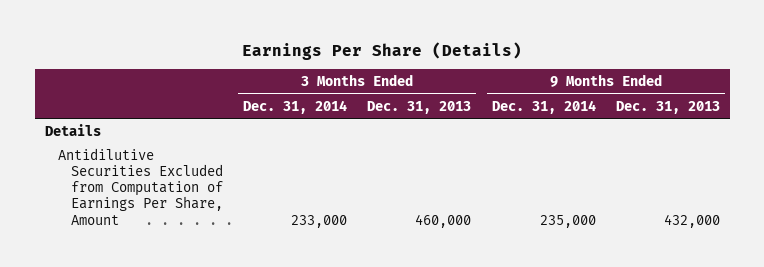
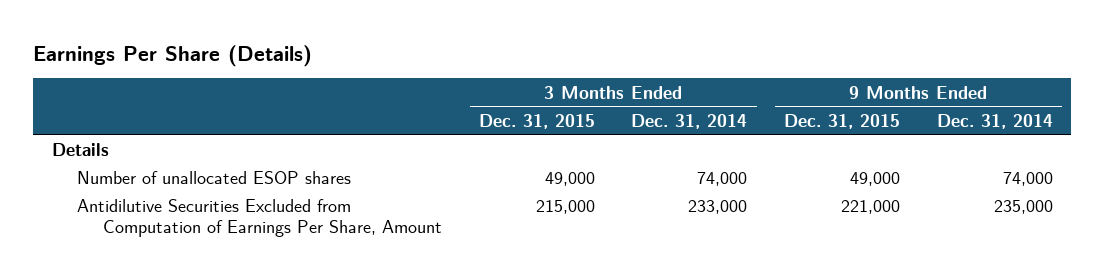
[367,100,472,114] Dec. 31, 2013 -> none
[615,100,720,114] Dec. 31, 2013 -> none
none -> [478,113,595,129] Dec. 31, 2015
none -> [784,113,901,129] Dec. 31, 2015
none -> [77,171,352,185] Number of unallocated ESOP shares

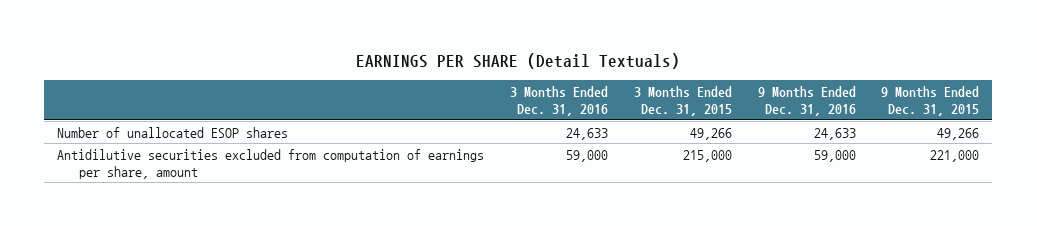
[33,44,313,67] Earnings Per Share (Details) -> [356,53,681,70] EARNINGS PER SHARE (Detail Textuals)
[631,113,748,129] Dec. 31, 2014 -> none
[936,113,1053,129] Dec. 31, 2014 -> none
none -> [509,86,608,117] 3 Months Ended Dec. 31, 2016
none -> [757,86,856,117] 9 Months Ended Dec. 31, 2016
[51,143,109,157] Details -> none
[544,172,595,187] 49,000 -> [689,127,732,140] 49,266
[850,172,901,187] 49,000 -> [937,127,980,140] 49,266
[77,199,443,238] Antidilutive Securities Excluded from Computation of Earnings Per Share, Amount -> [57,148,485,179] Antidilutive securities excluded from computation of earnings per share, amount

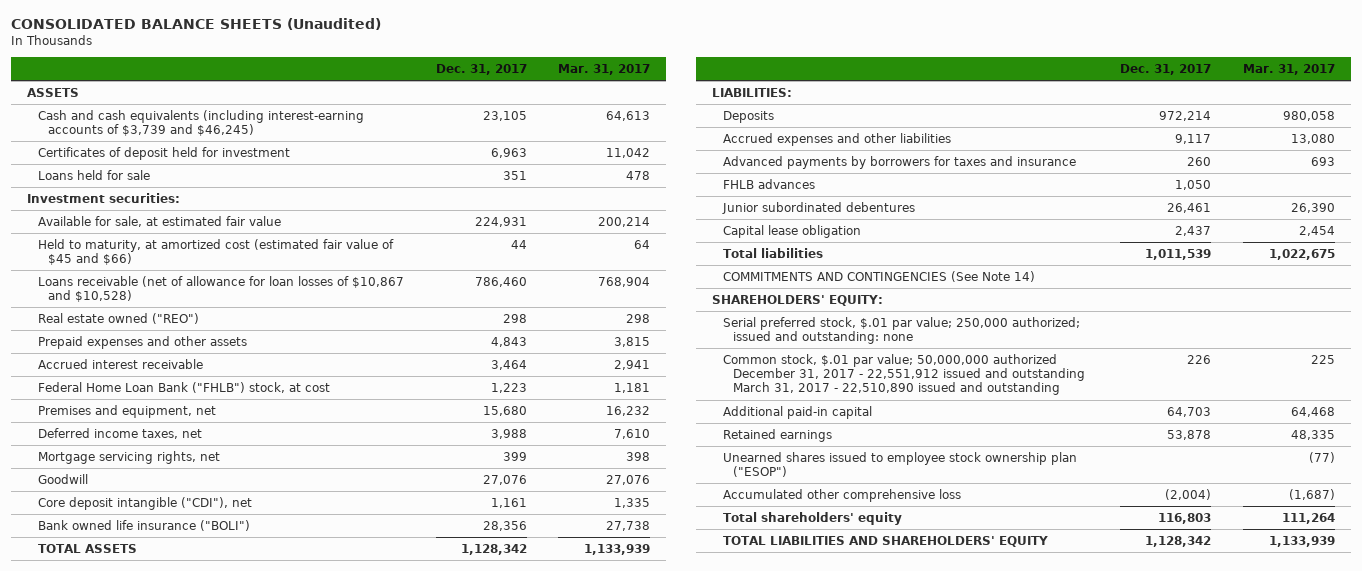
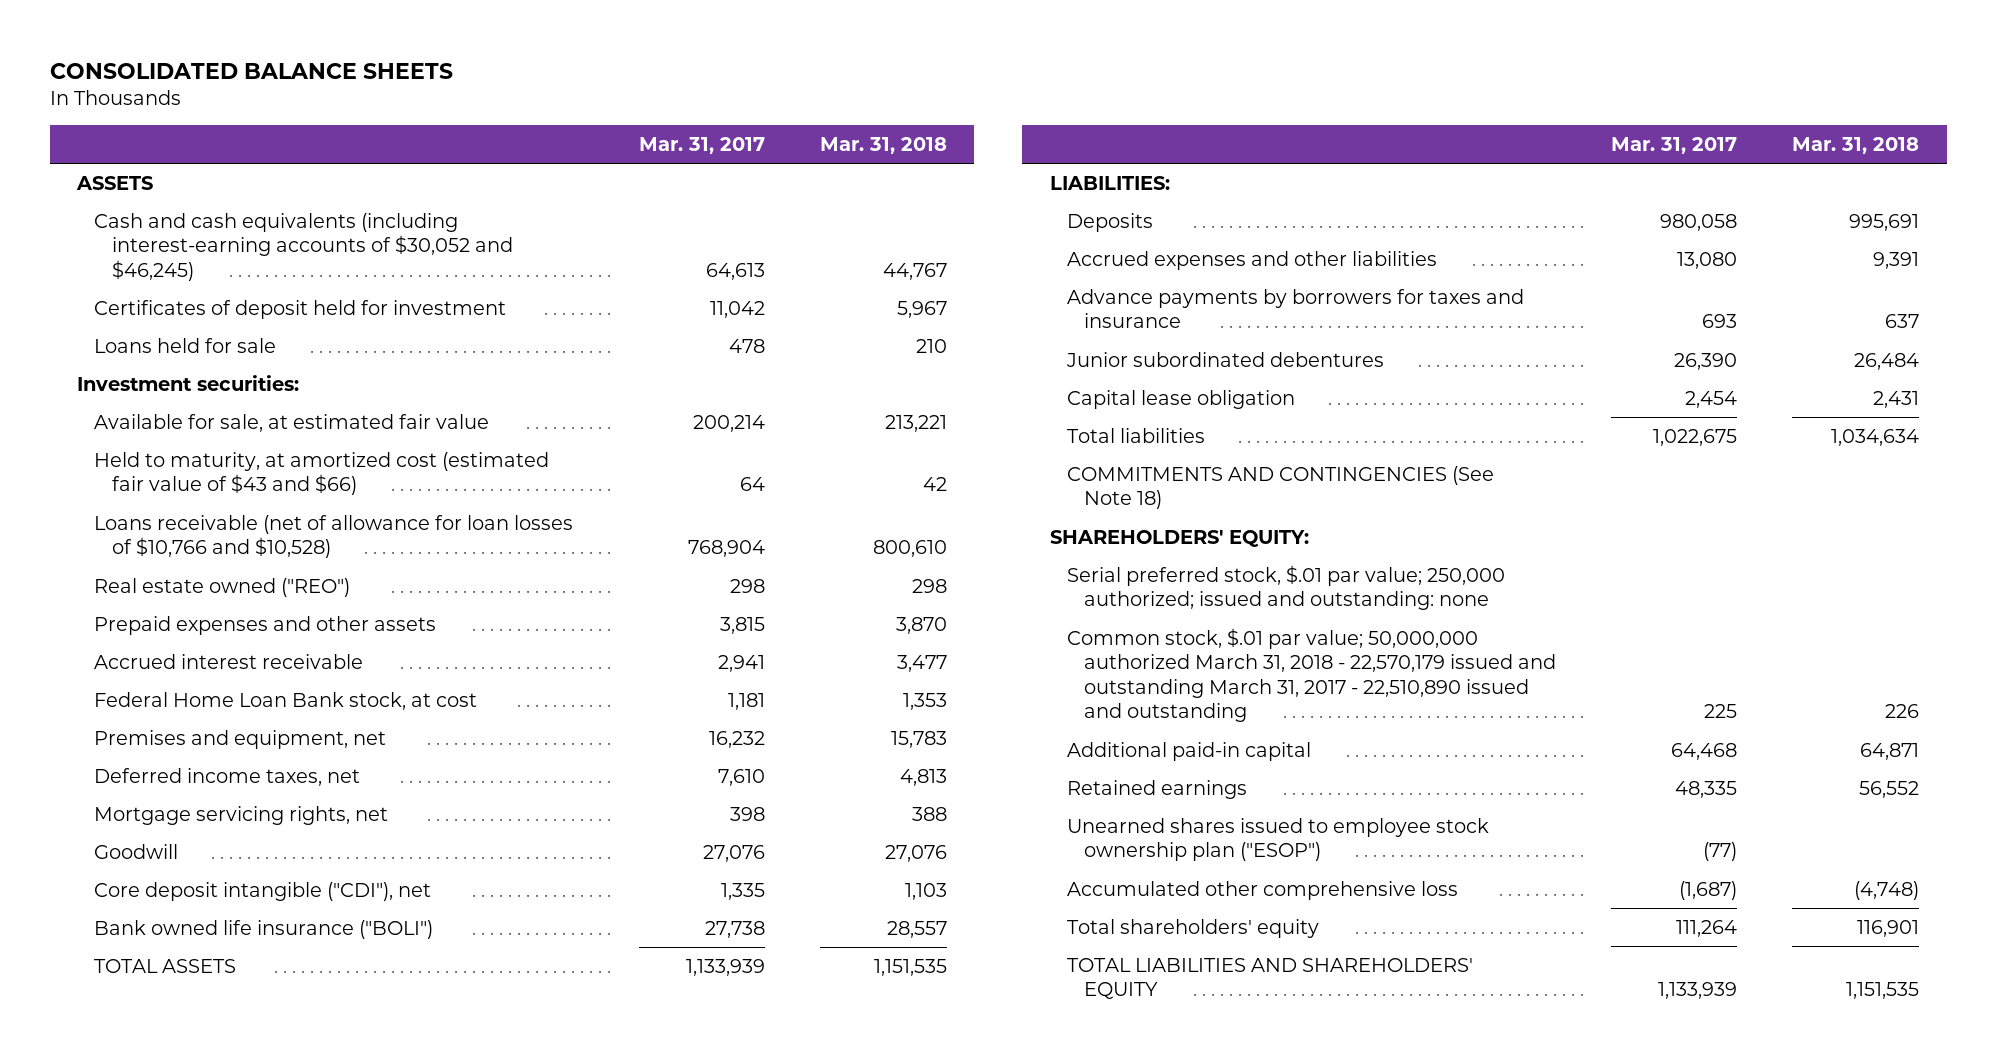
[10,18,381,31] CONSOLIDATED BALANCE SHEETS (Unaudited) -> [49,63,453,80] CONSOLIDATED BALANCE SHEETS
[435,63,527,75] Dec. 31, 2017 -> none
none -> [819,136,947,154] Mar. 31, 2018
[37,109,364,137] Cash and cash equivalents (including interest-earning accounts of $3,739 and $46,245) -> [94,212,513,281] Cash and cash equivalents (including interest-earning accounts of $30,052 and $46,245)
[37,238,394,266] Held to maturity, at amortized cost (estimated fair value of $45 and $66) -> [94,451,550,496] Held to maturity, at amortized cost (estimated fair value of $43 and $66)
[37,275,404,303] Loans receivable (net of allowance for loan losses of $10,867 and $10,528) -> [94,514,574,559] Loans receivable (net of allowance for loan losses of $10,766 and $10,528)
[37,381,330,393] Federal Home Loan Bank ("FHLB") stock, at cost -> [94,691,478,710] Federal Home Loan Bank stock, at cost
[722,178,815,189] FHLB advances -> none
[722,155,1076,169] Advanced payments by borrowers for taxes and insurance -> [1067,288,1525,329] Advance payments by borrowers for taxes and insurance
[722,270,1035,282] COMMITMENTS AND CONTINGENCIES (See Note 14) -> [1067,465,1495,510] COMMITMENTS AND CONTINGENCIES (See Note 18)
[722,353,1086,396] Common stock, $.01 par value; 50,000,000 authorized December 31, 2017 - 22,551,912 issued and outstanding March 31, 2017 - 22,510,890 issued and outstanding -> [1067,627,1557,723] Common stock, $.01 par value; 50,000,000 authorized March 31, 2018 - 22,570,179 issued and outstanding March 31, 2017 - 22,510,890 issued and outstanding

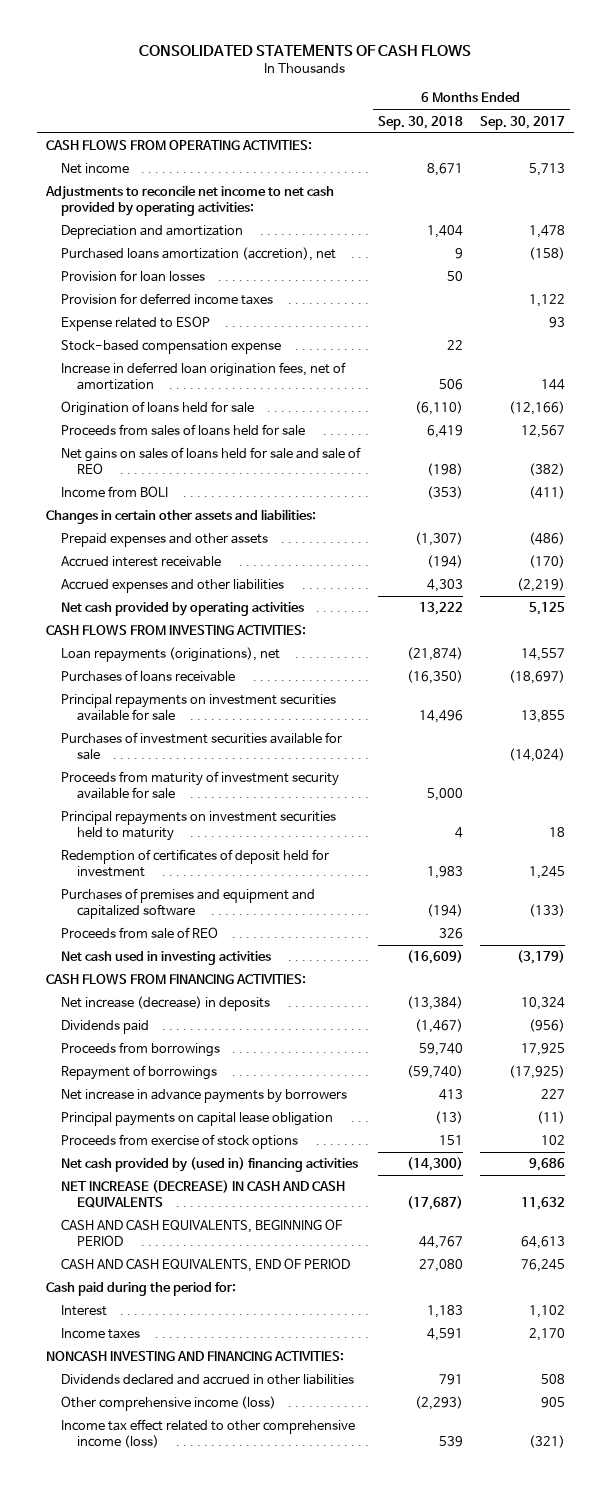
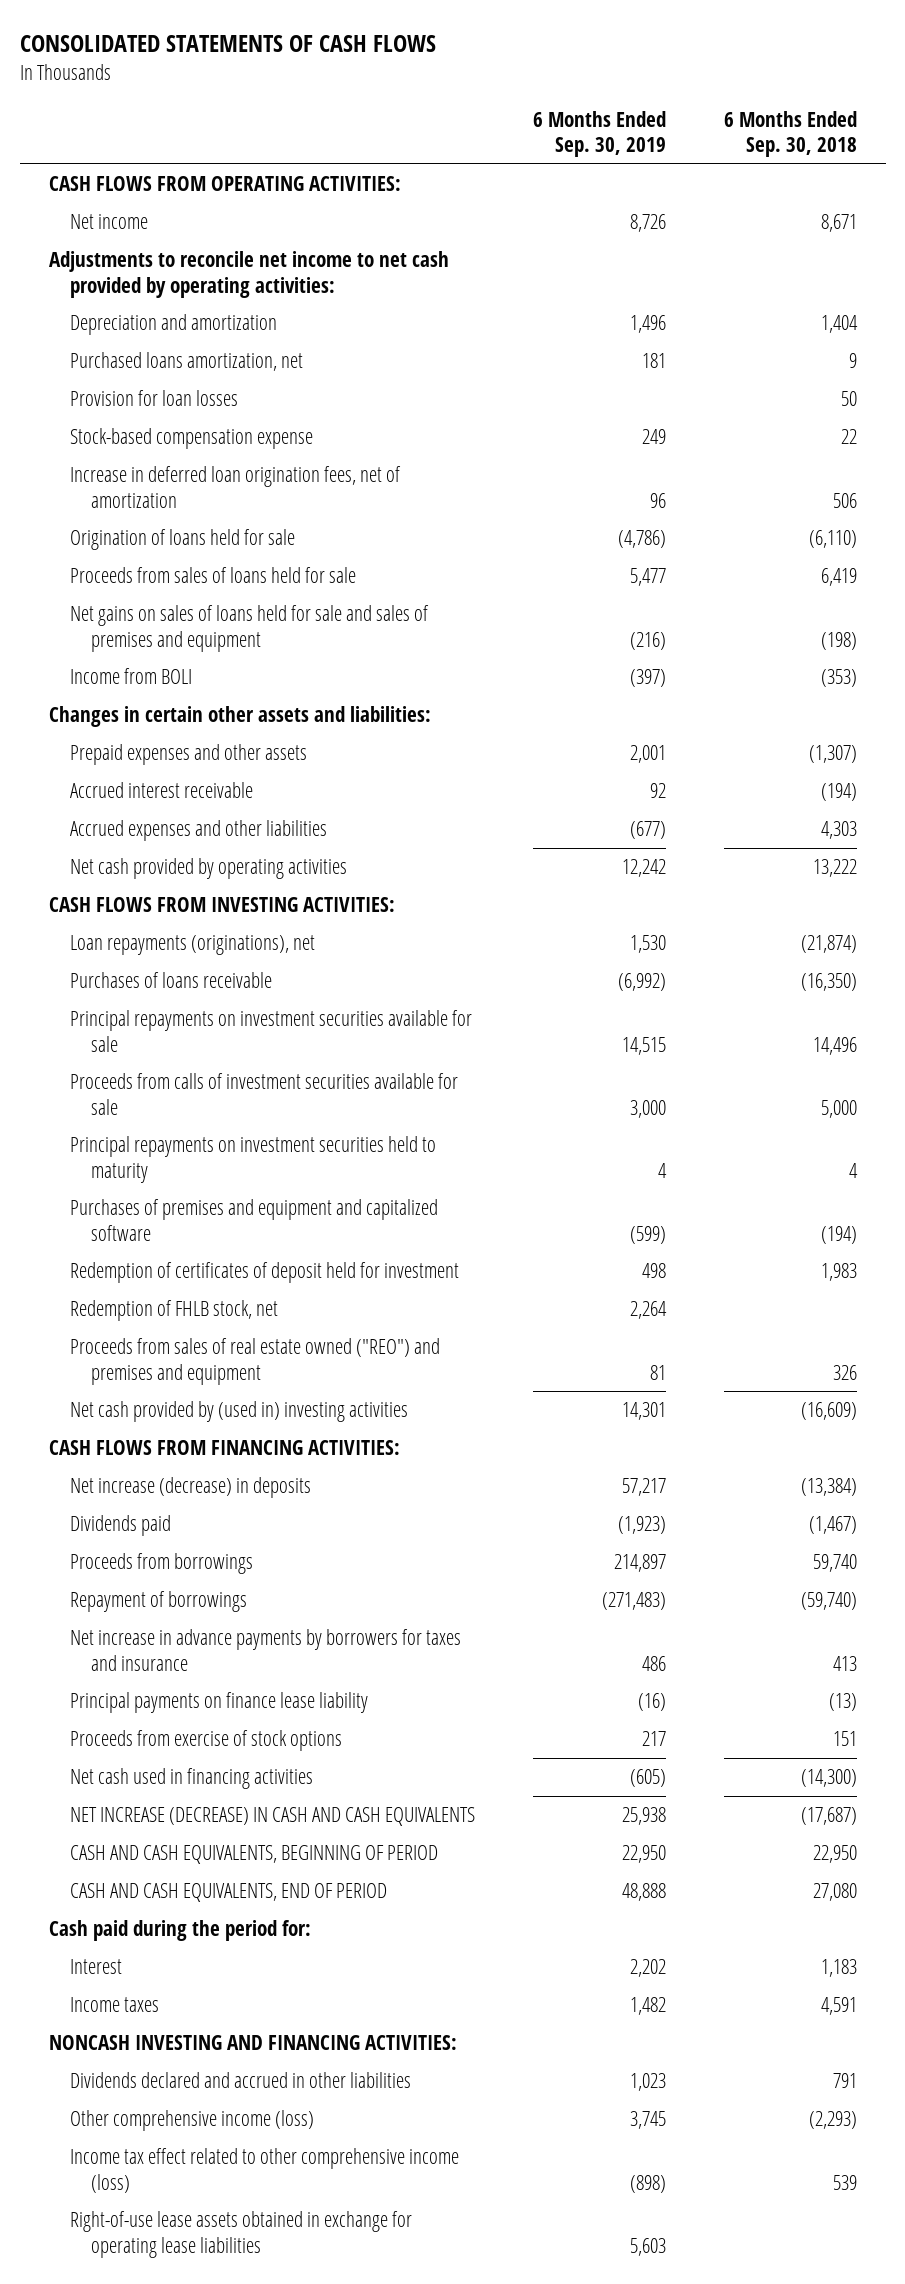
[480,115,566,130] Sep. 30, 2017 -> none
none -> [532,110,666,157] 6 Months Ended Sep. 30, 2019
[61,247,337,262] Purchased loans amortization (accretion), net -> [70,352,304,372] Purchased loans amortization, net
[61,293,274,306] Provision for deferred income taxes -> none
[61,316,211,332] Expense related to ESOP -> none
[61,447,362,475] Net gains on sales of loans held for sale and sale of REO -> [70,605,430,652] Net gains on sales of loans held for sale and sales of premises and equipment
[61,732,343,761] Purchases of investment securities available for sale -> none
[61,771,340,800] Proceeds from maturity of investment security available for sale -> [70,1073,459,1115] Proceeds from calls of investment securities available for sale
[61,849,330,878] Redemption of certificates of deposit held for investment -> [70,1262,460,1284] Redemption of certificates of deposit held for investment
none -> [70,1300,279,1322] Redemption of FHLB stock, net
[61,927,219,940] Proceeds from sale of REO -> [70,1338,441,1385] Proceeds from sales of real estate owned ("REO") and premises and equipment
[61,951,272,966] Net cash used in investing activities -> [70,1401,409,1423] Net cash provided by (used in) investing activities
[61,1089,348,1104] Net increase in advance payments by borrowers -> [70,1629,462,1671] Net increase in advance payments by borrowers for taxes and insurance
[61,1112,334,1127] Principal payments on capital lease obligation -> [70,1692,369,1714] Principal payments on finance lease liability
[61,1157,359,1173] Net cash provided by (used in) financing activities -> [70,1768,314,1790] Net cash used in financing activities
[418,1236,463,1250] 44,767 -> [812,1845,857,1864] 22,950
none -> [70,2211,413,2258] Right-of-use lease assets obtained in exchange for operating lease liabilities

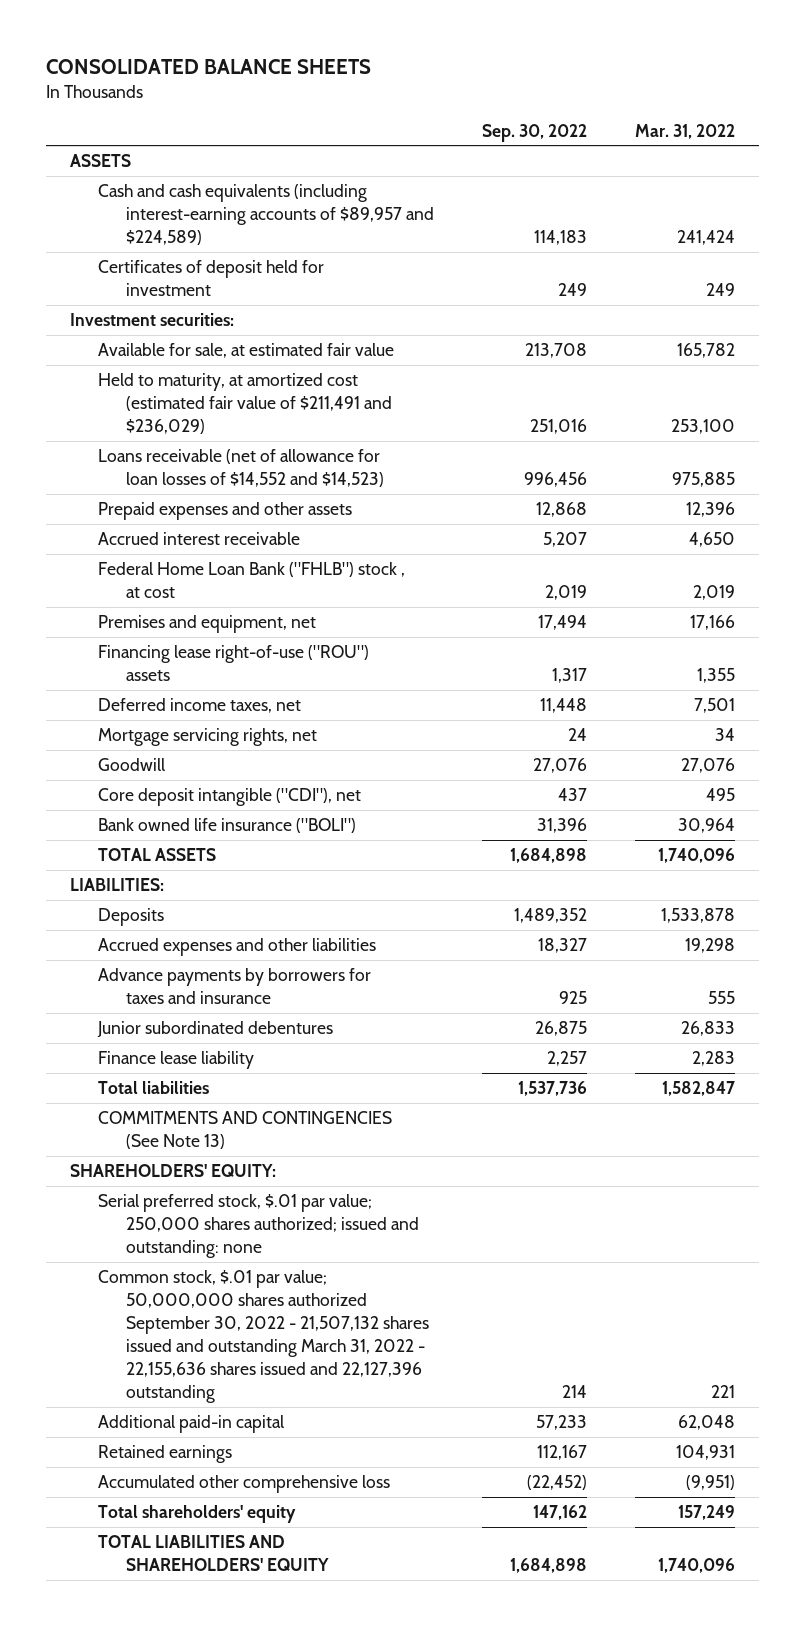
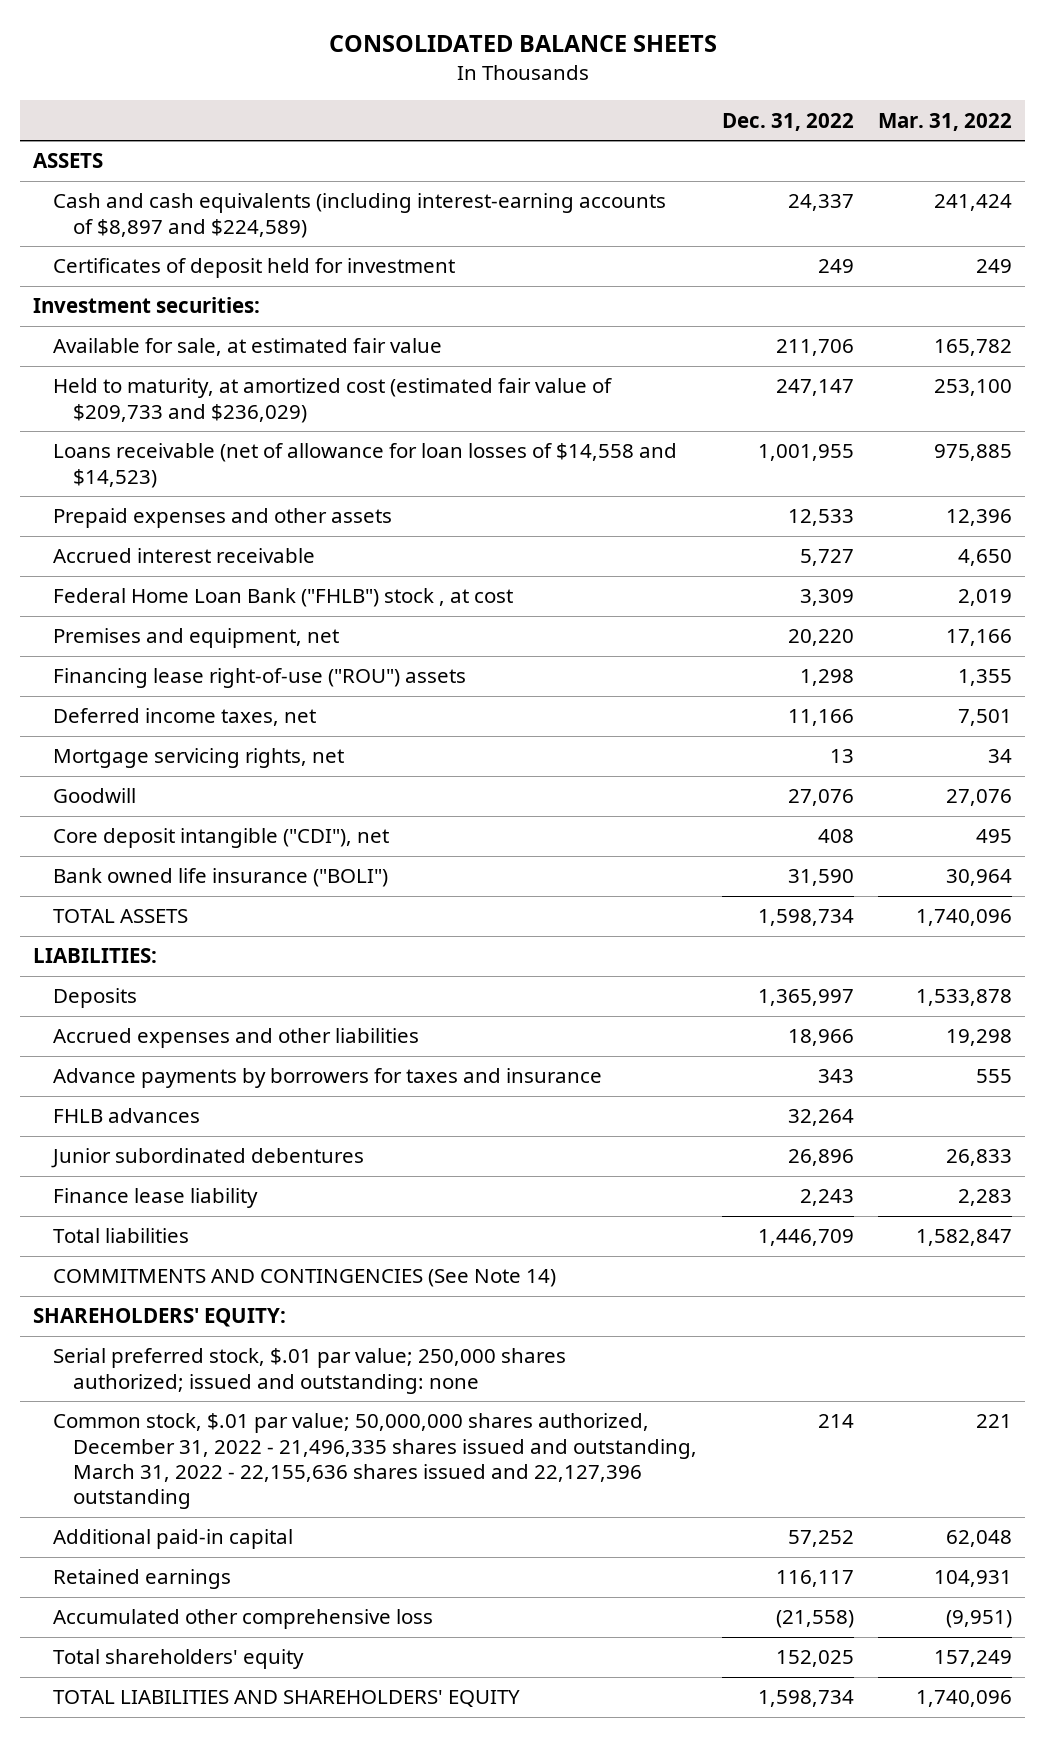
[481,123,587,142] Sep. 30, 2022 -> none
none -> [721,112,854,131] Dec. 31, 2022
[98,184,435,246] Cash and cash equivalents (including interest-earning accounts of $89,957 and $224,589) -> [52,193,666,238] Cash and cash equivalents (including interest-earning accounts of $8,897 and $224,589)
[98,373,393,435] Held to maturity, at amortized cost (estimated fair value of $211,491 and $236,029) -> [52,378,612,423] Held to maturity, at amortized cost (estimated fair value of $209,733 and $236,029)
[98,449,385,488] Loans receivable (net of allowance for loan losses of $14,552 and $14,523) -> [52,443,677,488] Loans receivable (net of allowance for loan losses of $14,558 and $14,523)
none -> [52,1108,200,1124] FHLB advances
[98,1111,393,1150] COMMITMENTS AND CONTINGENCIES (See Note 13) -> [52,1269,556,1288] COMMITMENTS AND CONTINGENCIES (See Note 14)
[98,1270,430,1404] Common stock, $.01 par value; 50,000,000 shares authorized September 30, 2022 - 21,507,132 shares issued and outstanding March 31, 2022 - 22,155,636 shares issued and 22,127,396 outstanding -> [52,1413,698,1510] Common stock, $.01 par value; 50,000,000 shares authorized, December 31, 2022 - 21,496,335 shares issued and outstanding, March 31, 2022 - 22,155,636 shares issued and 22,127,396 outstanding

